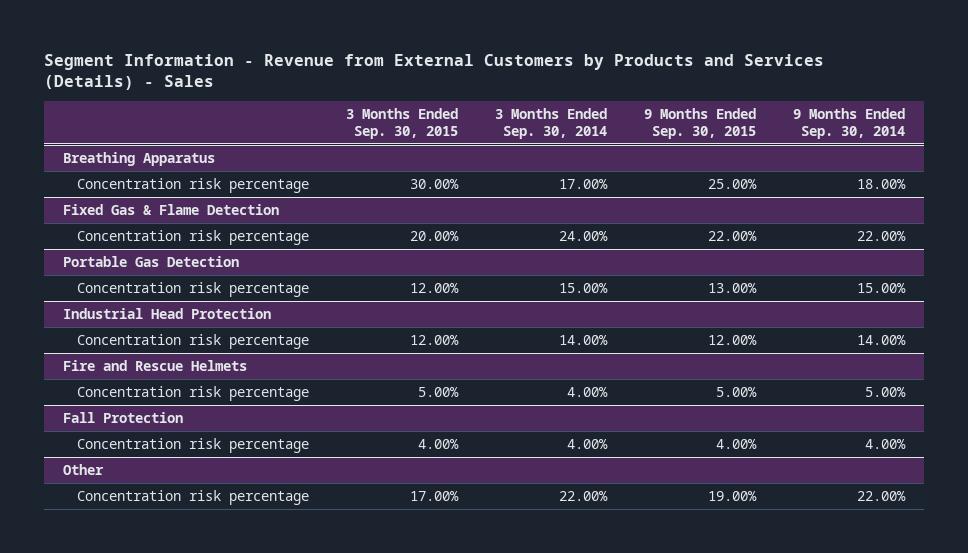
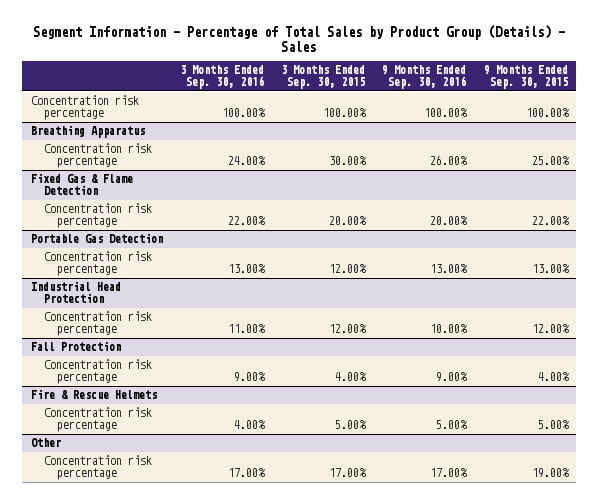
[44,53,825,91] Segment Information - Revenue from External Customers by Products and Services (Details) - Sales -> [33,24,566,52] Segment Information - Percentage of Total Sales by Product Group (Details) - Sales
[494,107,607,139] 3 Months Ended Sep. 30, 2014 -> none
[793,107,906,139] 9 Months Ended Sep. 30, 2014 -> none
none -> [179,65,264,90] 3 Months Ended Sep. 30, 2016
none -> [382,65,467,90] 9 Months Ended Sep. 30, 2016
none -> [30,95,139,121] Concentration risk percentage
[62,359,247,371] Fire and Rescue Helmets -> none
[76,385,309,401] Concentration risk percentage -> none
none -> [30,389,157,400] Fire & Rescue Helmets
none -> [43,407,152,433] Concentration risk percentage

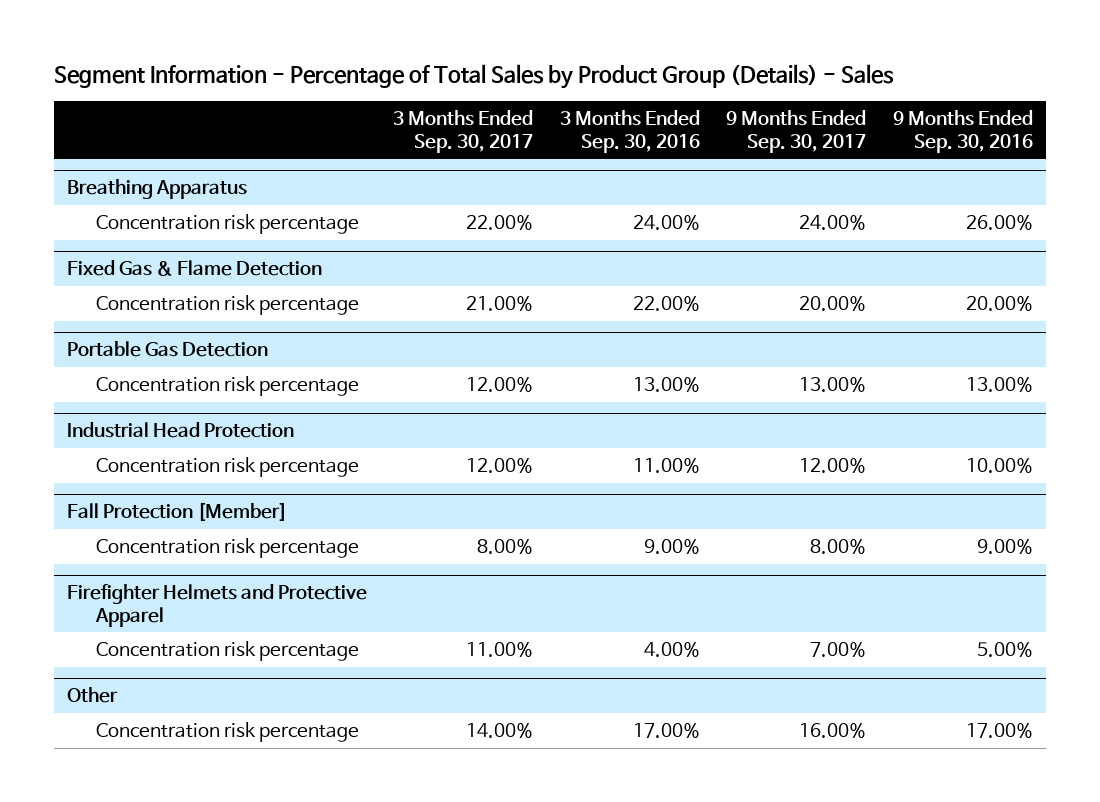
[281,65,366,90] 3 Months Ended Sep. 30, 2015 -> none
[483,65,568,90] 9 Months Ended Sep. 30, 2015 -> none
none -> [393,109,534,153] 3 Months Ended Sep. 30, 2017
none -> [726,109,867,153] 9 Months Ended Sep. 30, 2017
[30,95,139,121] Concentration risk percentage -> none
[30,341,121,352] Fall Protection -> [66,502,287,522] Fall Protection [Member]
[30,389,157,400] Fire & Rescue Helmets -> [66,584,367,627] Firefighter Helmets and Protective Apparel

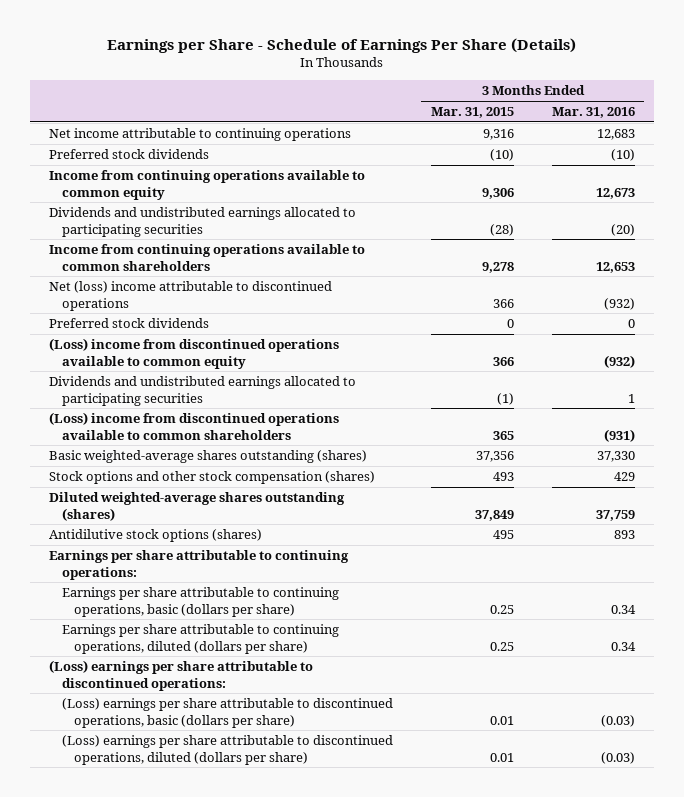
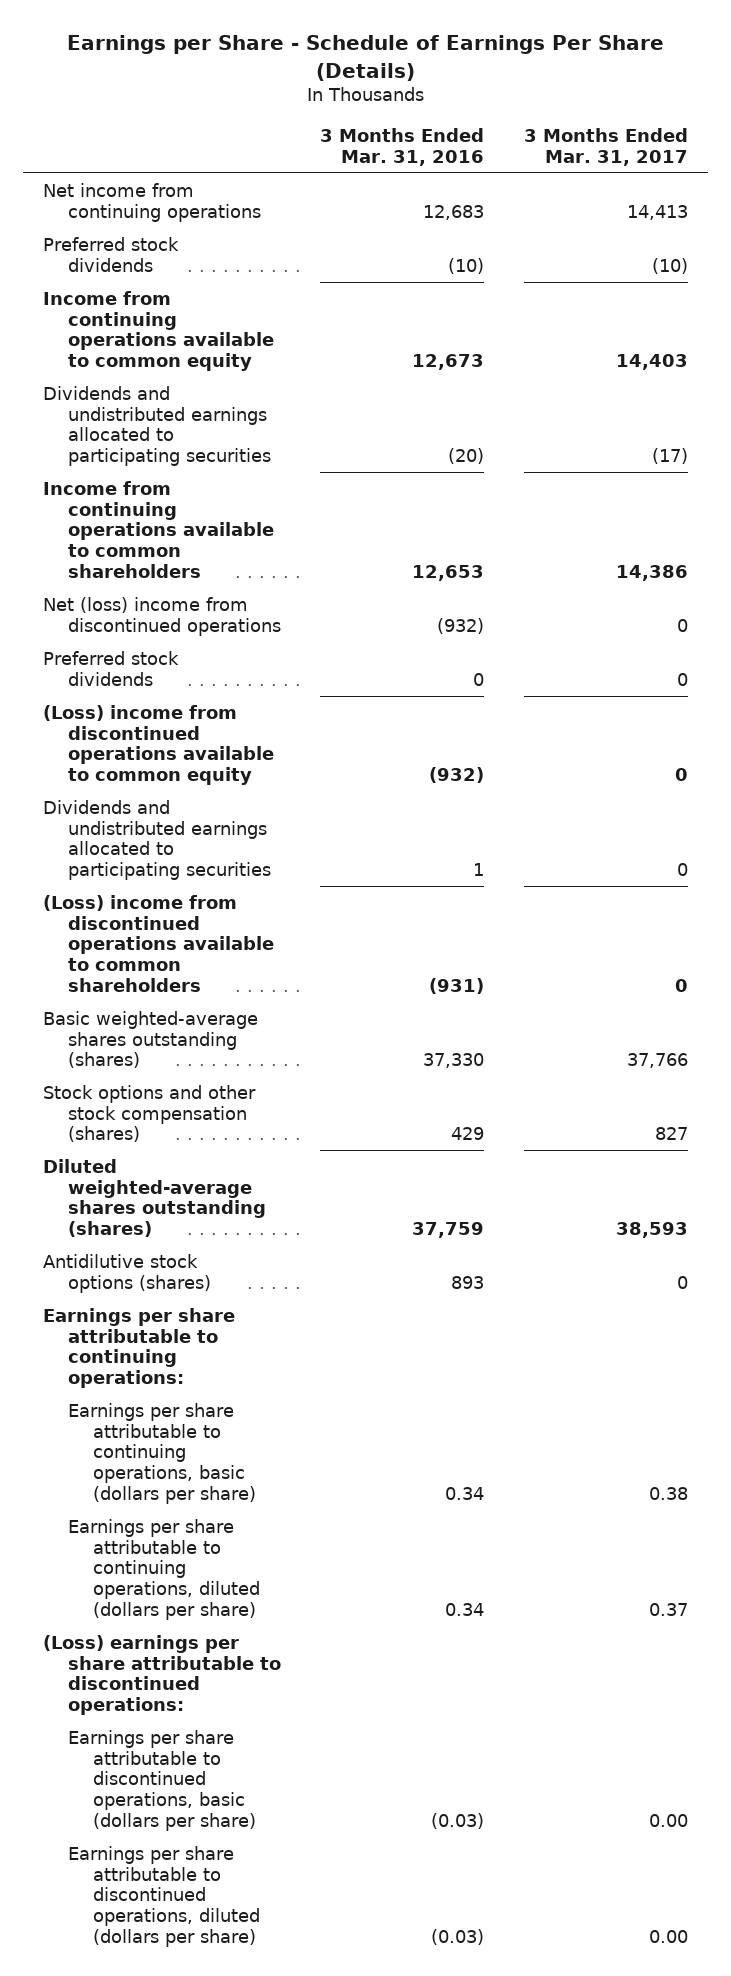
[430,107,514,119] Mar. 31, 2015 -> none
none -> [524,127,689,166] 3 Months Ended Mar. 31, 2017
[49,128,352,142] Net income attributable to continuing operations -> [42,182,261,222] Net income from continuing operations
[49,281,333,311] Net (loss) income attributable to discontinued operations -> [42,596,281,636] Net (loss) income from discontinued operations
[61,698,393,728] (Loss) earnings per share attributable to discontinued operations, basic (dollars per share) -> [67,1729,256,1831] Earnings per share attributable to discontinued operations, basic (dollars per share)
[61,735,393,765] (Loss) earnings per share attributable to discontinued operations, diluted (dollars per share) -> [67,1845,260,1947] Earnings per share attributable to discontinued operations, diluted (dollars per share)

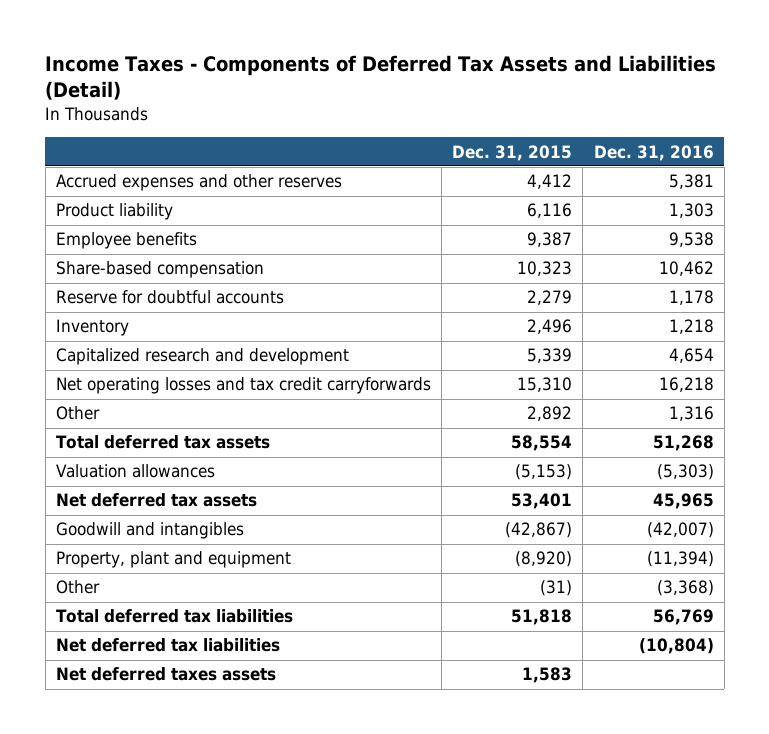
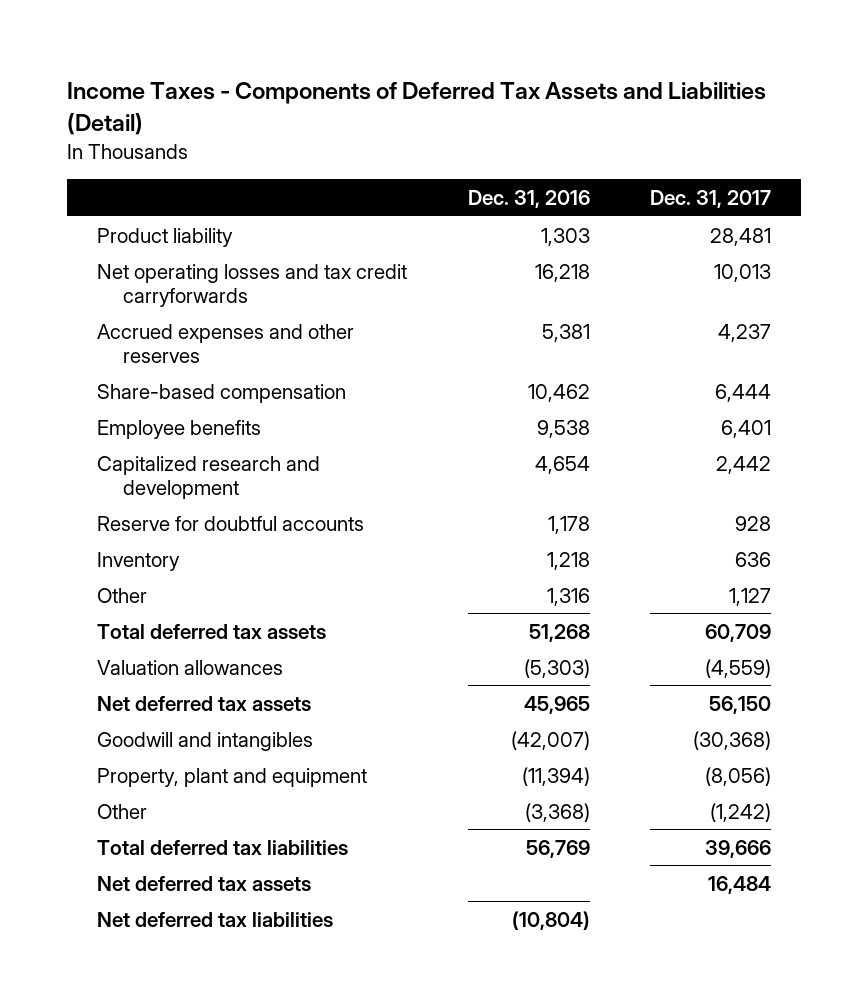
[452,144,573,161] Dec. 31, 2015 -> none
none -> [650,189,772,208] Dec. 31, 2017
[55,377,431,395] Net operating losses and tax credit carryforwards -> [97,263,408,307] Net operating losses and tax credit carryforwards
[55,174,342,192] Accrued expenses and other reserves -> [97,323,355,363] Accrued expenses and other reserves
[55,232,197,250] Employee benefits -> [97,419,262,439] Employee benefits
[55,348,349,366] Capitalized research and development -> [97,455,321,499] Capitalized research and development
none -> [97,875,312,891] Net deferred tax assets
[55,667,276,682] Net deferred taxes assets -> none

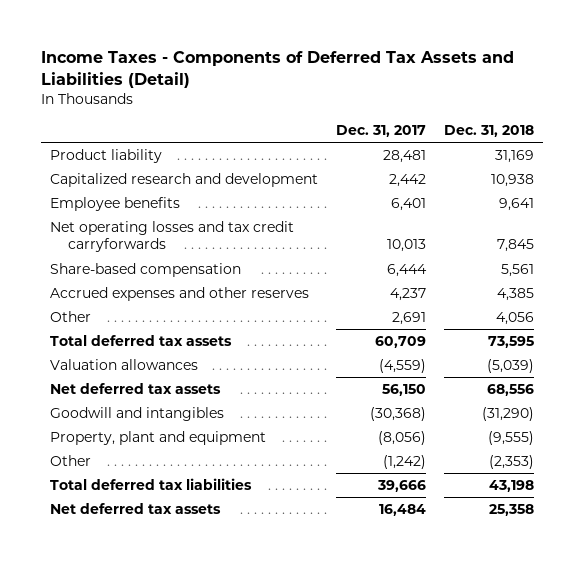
[467,189,590,208] Dec. 31, 2016 -> none
none -> [443,125,534,138] Dec. 31, 2018
[97,455,321,499] Capitalized research and development -> [50,173,319,188] Capitalized research and development
[97,419,262,439] Employee benefits -> [50,197,181,212] Employee benefits
[97,515,365,531] Reserve for doubtful accounts -> none
[97,551,181,571] Inventory -> none
[97,323,355,363] Accrued expenses and other reserves -> [50,287,310,302] Accrued expenses and other reserves
[729,587,772,606] 1,127 -> [391,312,426,326] 2,691
[97,911,334,927] Net deferred tax liabilities -> none

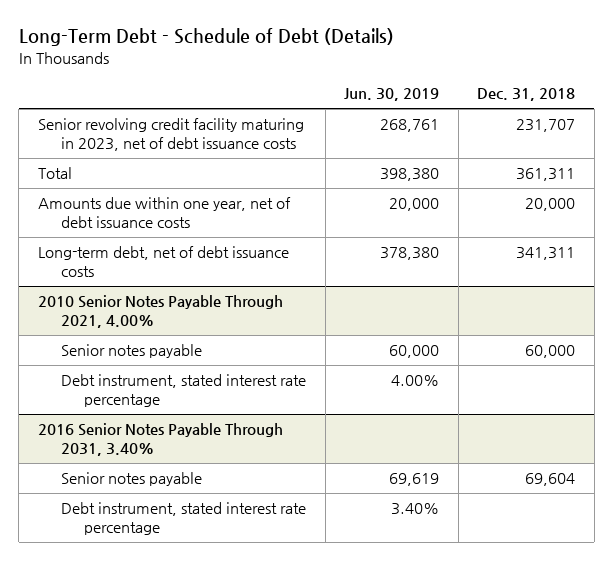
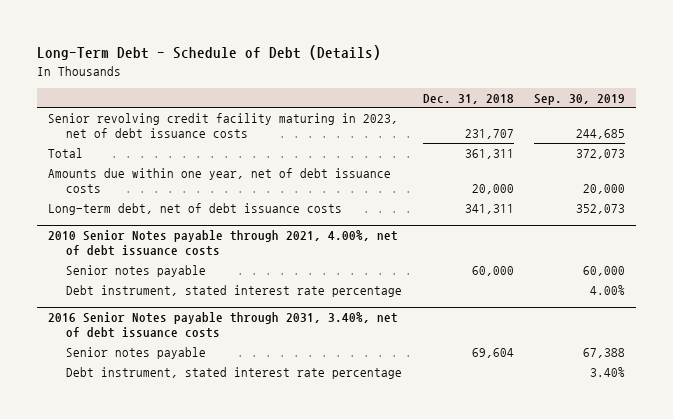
[344,88,440,102] Jun. 30, 2019 -> none
none -> [534,93,626,105] Sep. 30, 2019
[37,295,283,329] 2010 Senior Notes Payable Through 2021, 4.00% -> [47,230,398,257] 2010 Senior Notes payable through 2021, 4.00%, net of debt issuance costs
[37,423,283,457] 2016 Senior Notes Payable Through 2031, 3.40% -> [47,312,398,339] 2016 Senior Notes payable through 2031, 3.40%, net of debt issuance costs

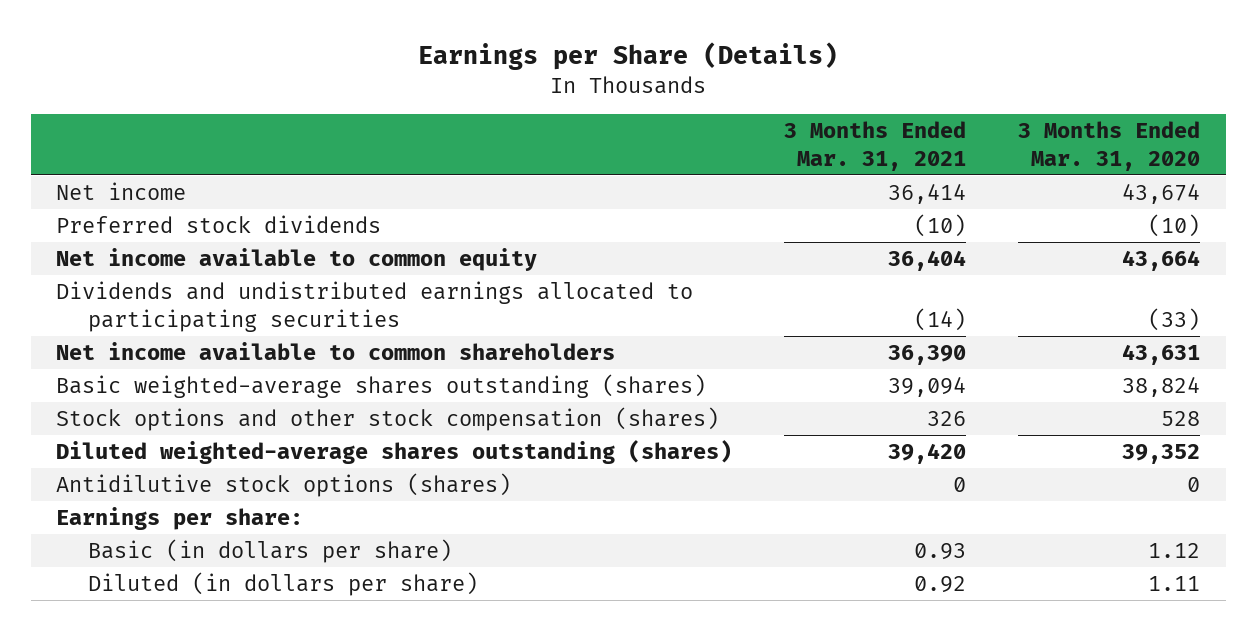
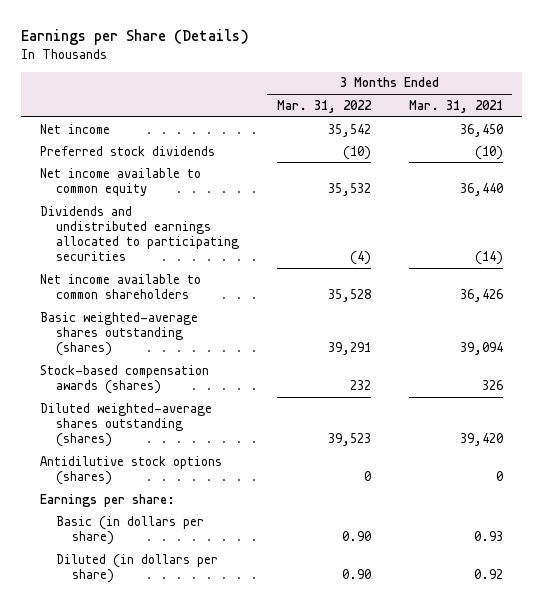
[1017,120,1200,171] 3 Months Ended Mar. 31, 2020 -> none
none -> [276,99,372,113] Mar. 31, 2022
[888,184,967,205] 36,414 -> [459,123,503,137] 36,450
[888,250,967,272] 36,404 -> [459,182,503,196] 36,440
[888,345,967,366] 36,390 -> [459,288,503,302] 36,426
[56,407,720,432] Stock options and other stock compensation (shares) -> [40,364,210,394] Stock-based compensation awards (shares)

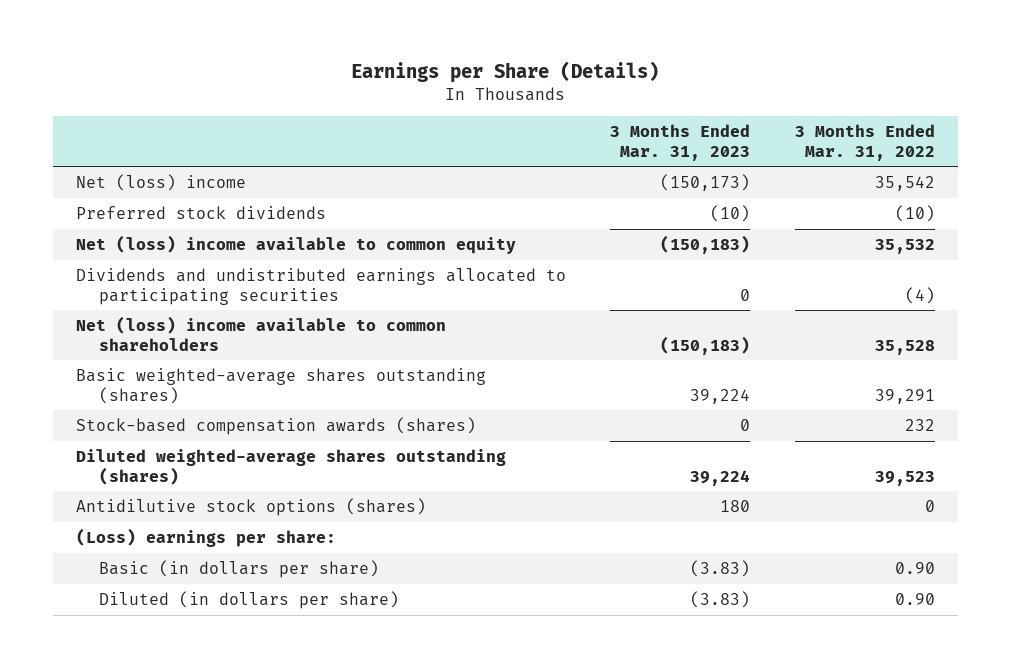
[408,99,503,113] Mar. 31, 2021 -> none
none -> [610,123,751,161] 3 Months Ended Mar. 31, 2023
[40,123,111,134] Net income -> [75,173,246,191] Net (loss) income
[40,167,202,196] Net income available to common equity -> [75,234,516,254] Net (loss) income available to common equity
[40,273,202,299] Net income available to common shareholders -> [75,315,446,351] Net (loss) income available to common shareholders
[40,493,176,507] Earnings per share: -> [75,527,336,547] (Loss) earnings per share:

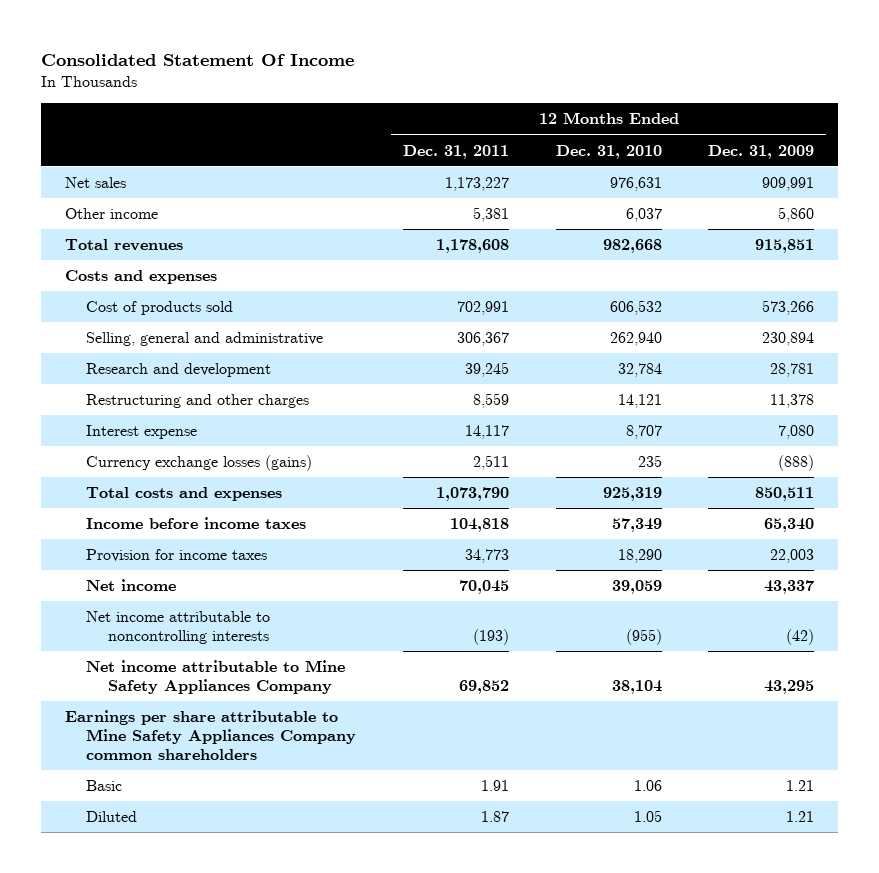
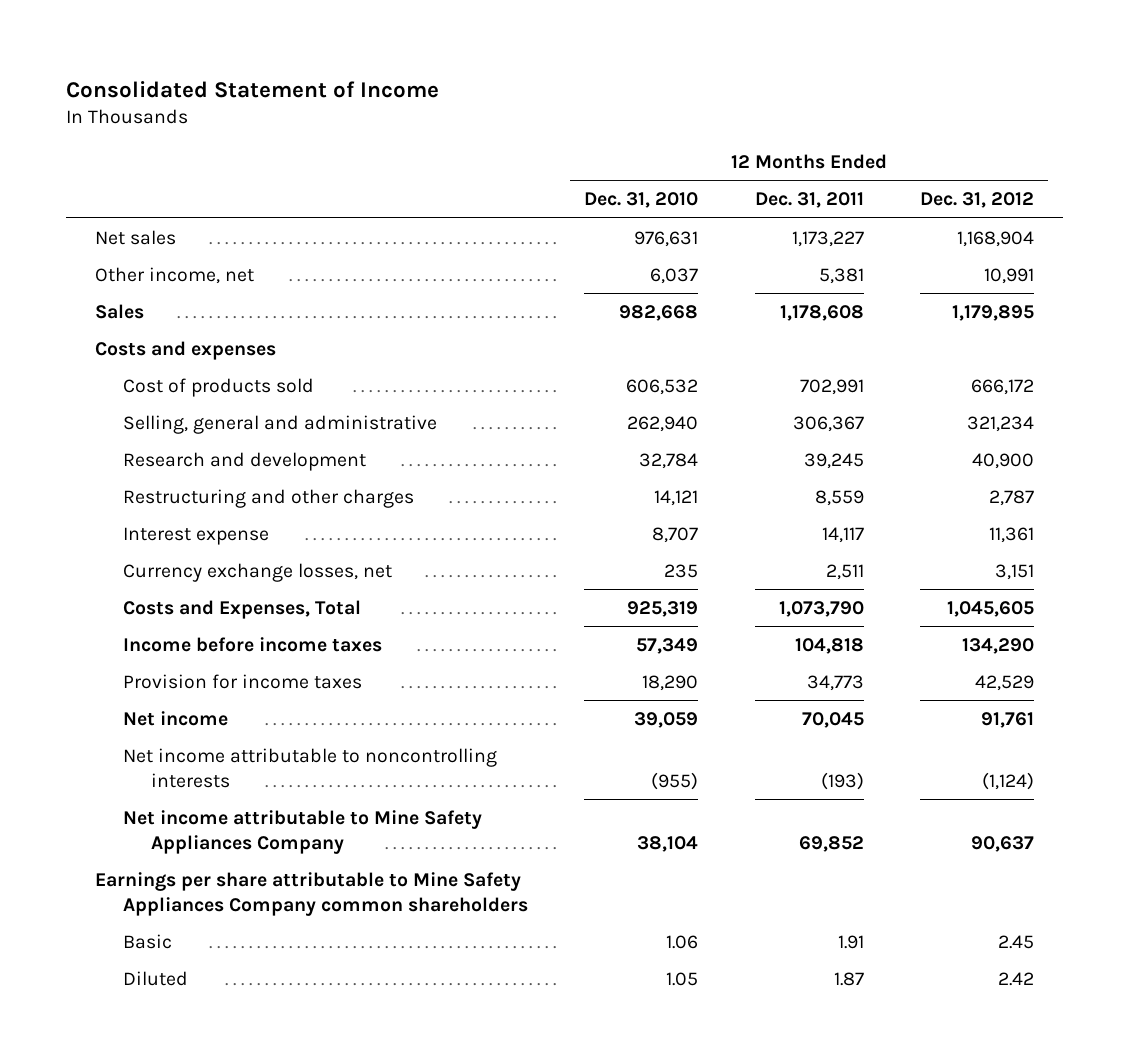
[41,53,355,66] Consolidated Statement Of Income -> [66,80,440,98] Consolidated Statement of Income
[708,144,815,159] Dec. 31, 2009 -> none
none -> [920,191,1035,208] Dec. 31, 2012
[64,208,158,220] Other income -> [94,266,254,284] Other income, net
[64,239,183,252] Total revenues -> [94,303,144,319] Sales
[86,455,313,472] Currency exchange losses (gains) -> [122,562,392,582] Currency exchange losses, net
[86,487,283,502] Total costs and expenses -> [122,599,361,619] Costs and Expenses, Total

